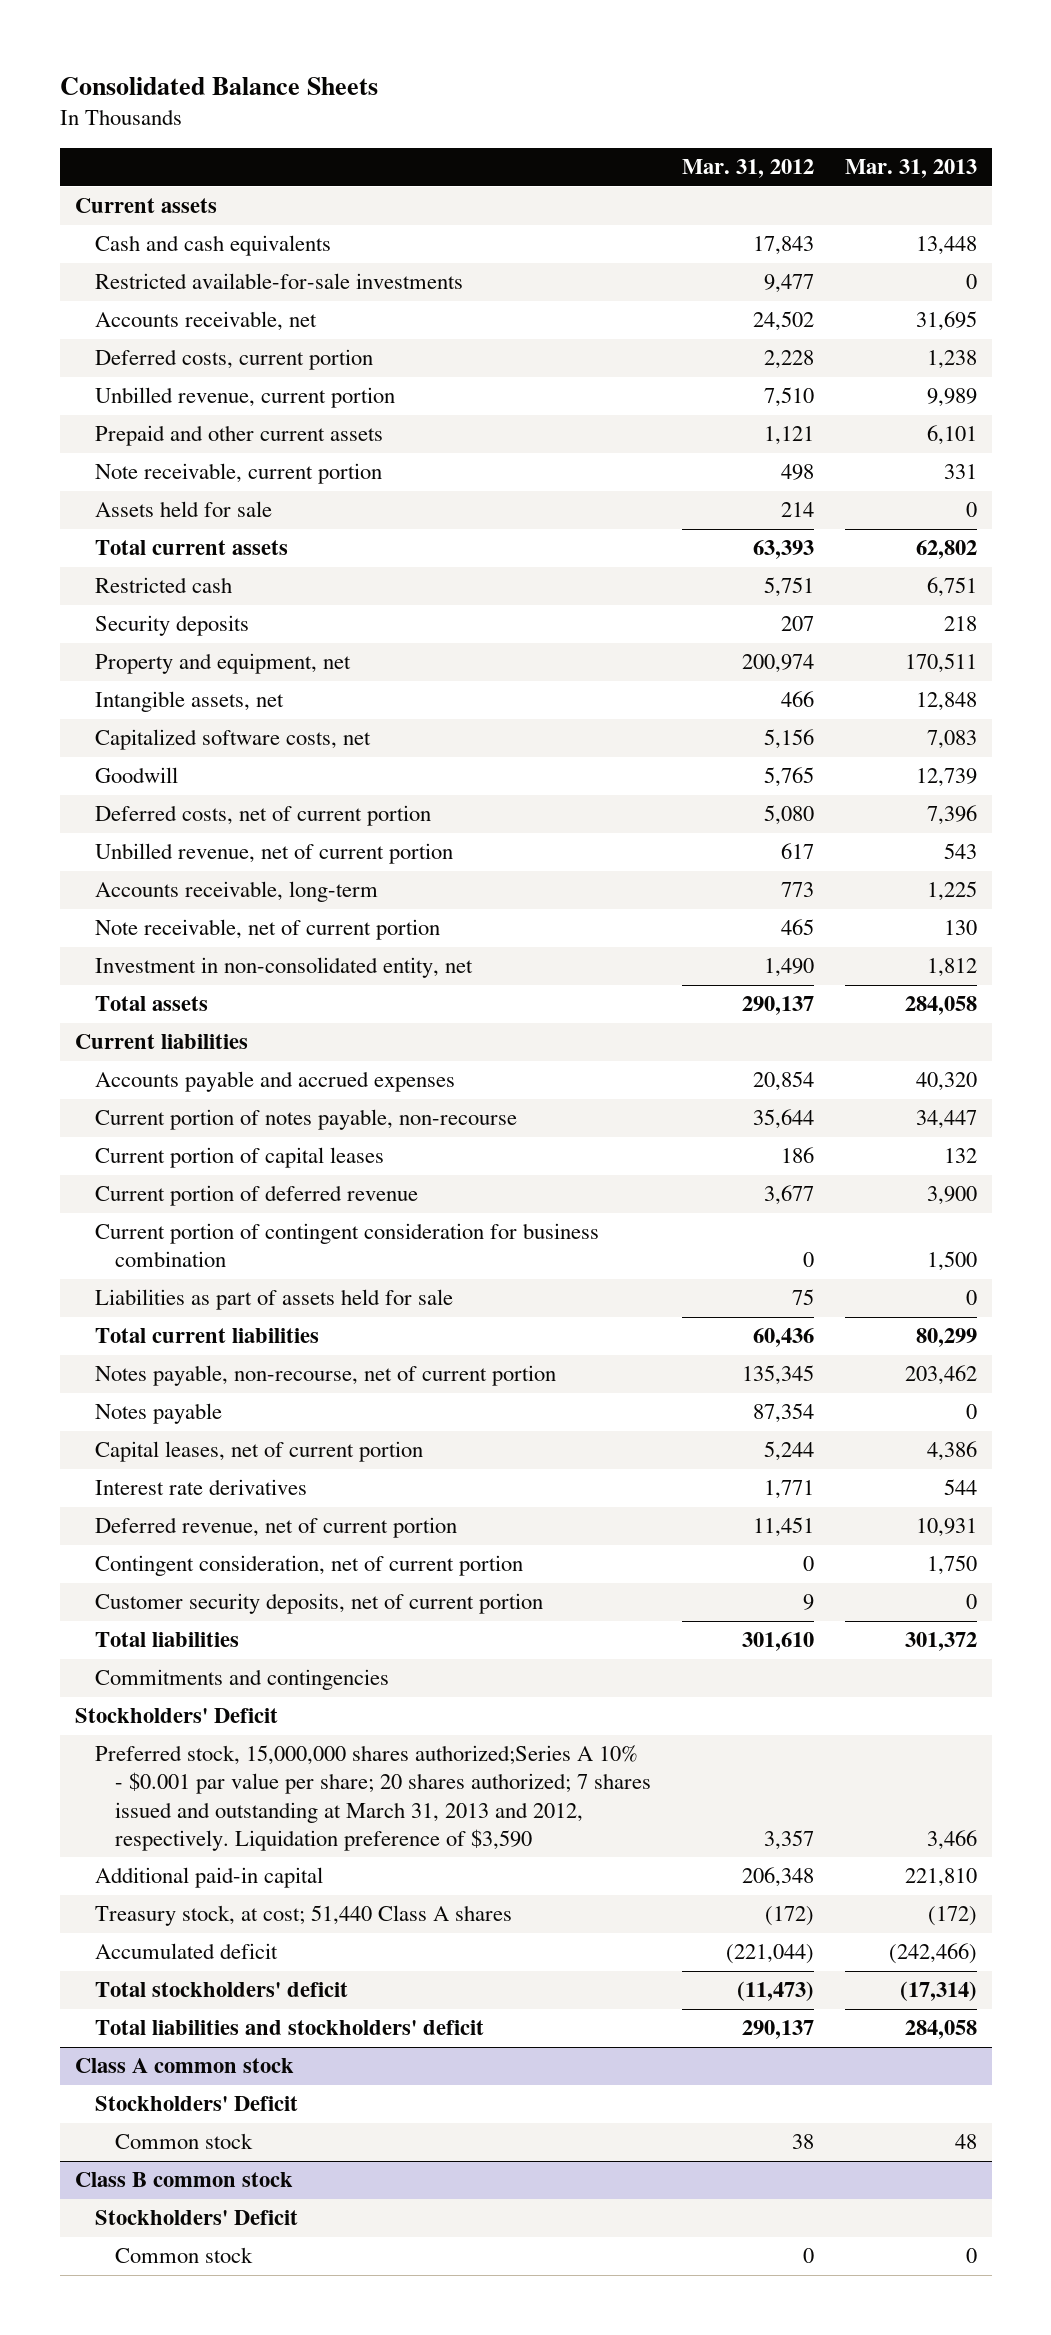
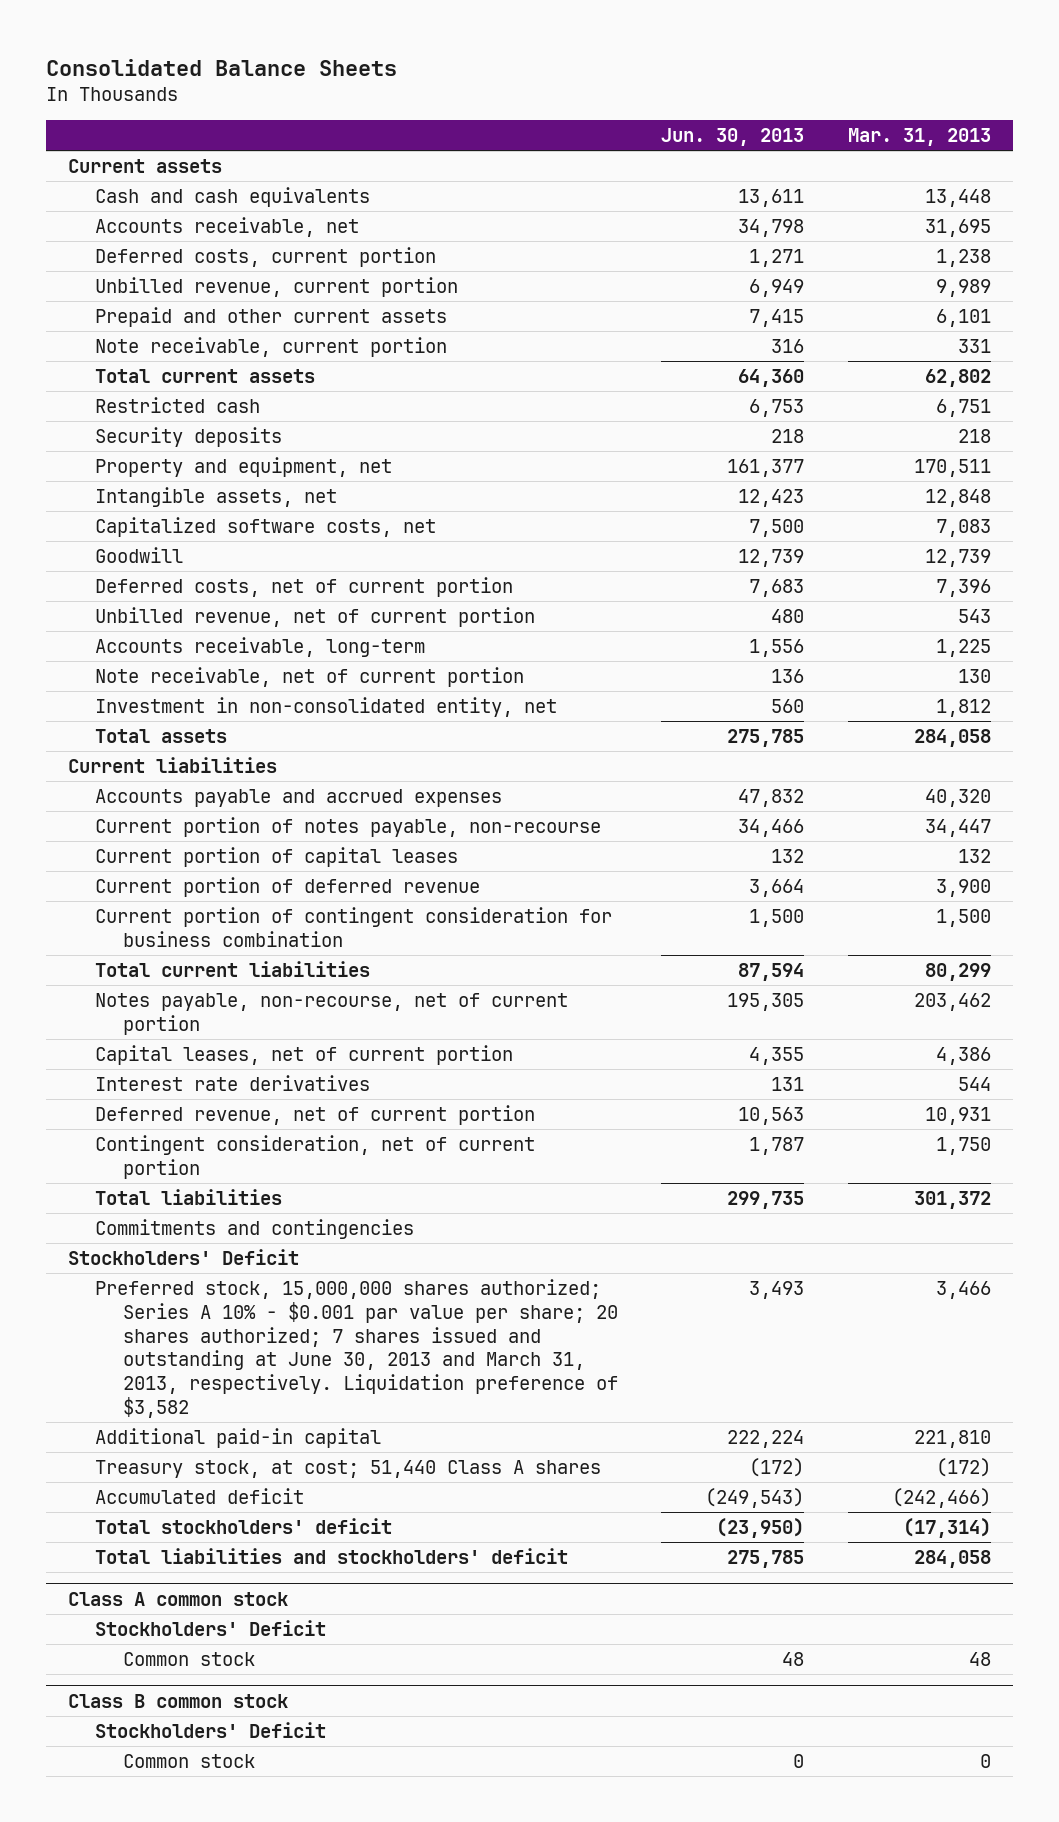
[681,159,814,179] Mar. 31, 2012 -> none
none -> [661,128,805,147] Jun. 30, 2013
[95,273,464,290] Restricted available-for-sale investments -> none
[95,501,273,518] Assets held for sale -> none
[95,1289,454,1311] Liabilities as part of assets held for sale -> none
[95,1403,223,1425] Notes payable -> none
[95,1593,544,1615] Customer security deposits, net of current portion -> none
[95,1745,652,1851] Preferred stock, 15,000,000 shares authorized;Series A 10% - $0.001 par value per share; 20 shares authorized; 7 shares issued and outstanding at March 31, 2013 and 2012, respectively. Liquidation preference of $3,590 -> [95,1279,618,1419] Preferred stock, 15,000,000 shares authorized; Series A 10% - $0.001 par value per share; 20 shares authorized; 7 shares issued and outstanding at June 30, 2013 and March 31, 2013, respectively. Liquidation preference of $3,582

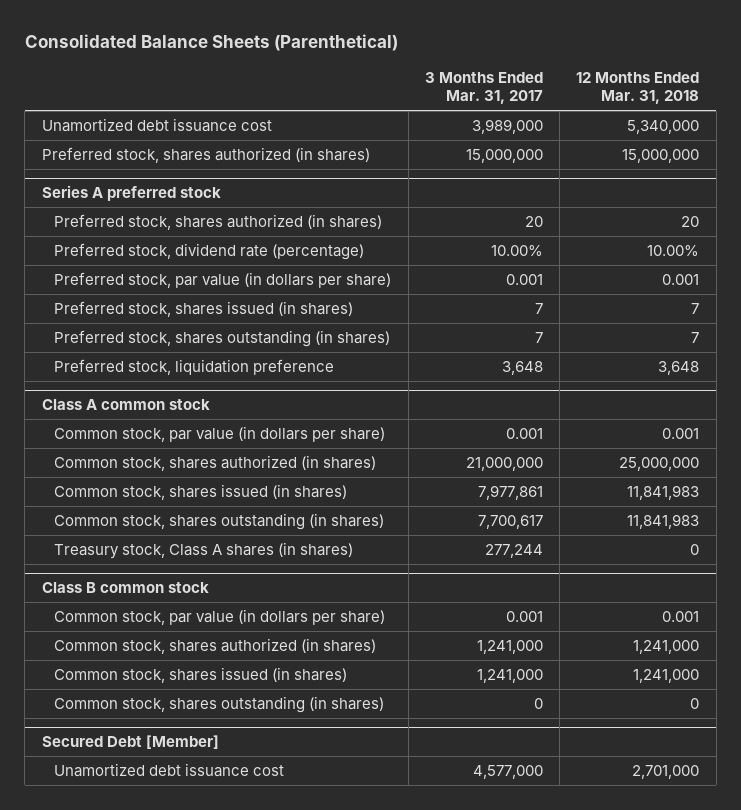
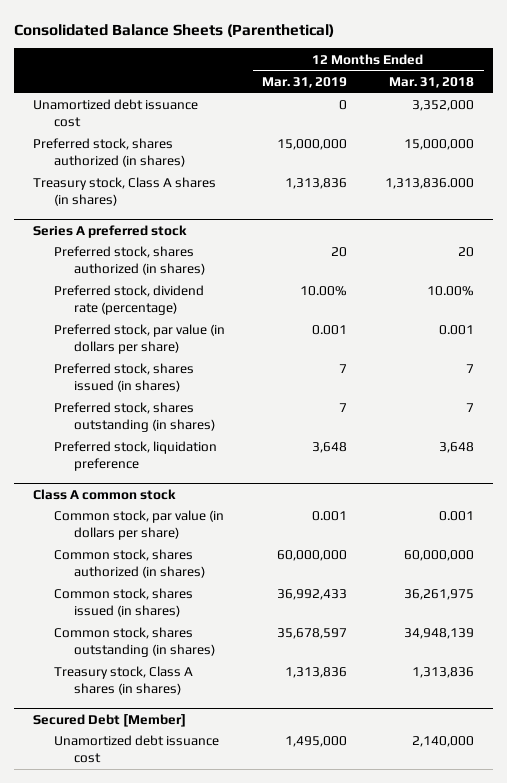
[424,71,543,105] 3 Months Ended Mar. 31, 2017 -> none
none -> [262,76,348,88] Mar. 31, 2019
[627,120,700,135] 5,340,000 -> [412,100,475,112] 3,352,000
none -> [33,177,217,206] Treasury stock, Class A shares (in shares)
[41,582,209,594] Class B common stock -> none
[54,609,386,626] Common stock, par value (in dollars per share) -> none
[54,638,377,655] Common stock, shares authorized (in shares) -> none
[54,667,348,684] Common stock, shares issued (in shares) -> none
[54,696,385,714] Common stock, shares outstanding (in shares) -> none
[619,457,700,472] 25,000,000 -> [404,550,475,562] 60,000,000
[627,485,700,501] 11,841,983 -> [404,589,475,601] 36,261,975
[627,514,700,530] 11,841,983 -> [404,628,475,640] 34,948,139
[690,544,700,556] 0 -> [412,667,475,679] 1,313,836
[632,765,700,780] 2,701,000 -> [412,736,475,748] 2,140,000

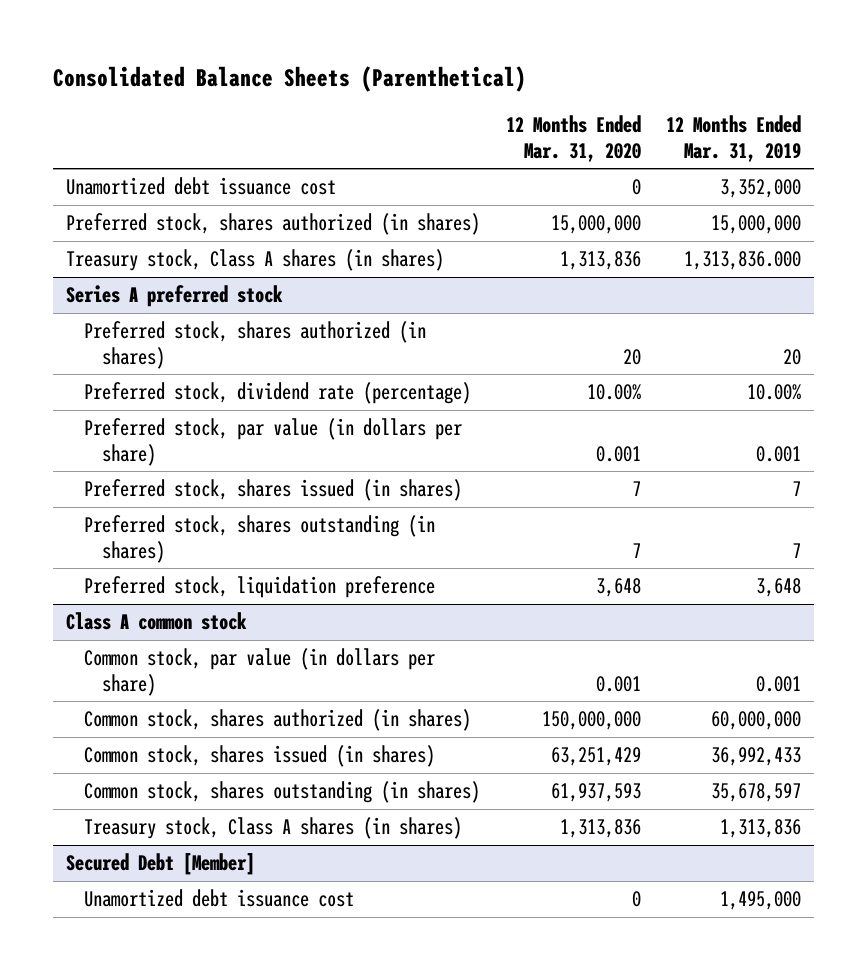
[389,76,475,88] Mar. 31, 2018 -> none
none -> [505,115,641,162] 12 Months Ended Mar. 31, 2020
[339,100,348,111] 0 -> [720,179,802,199] 3,352,000
[285,178,348,190] 1,313,836 -> [684,251,802,271] 1,313,836.000

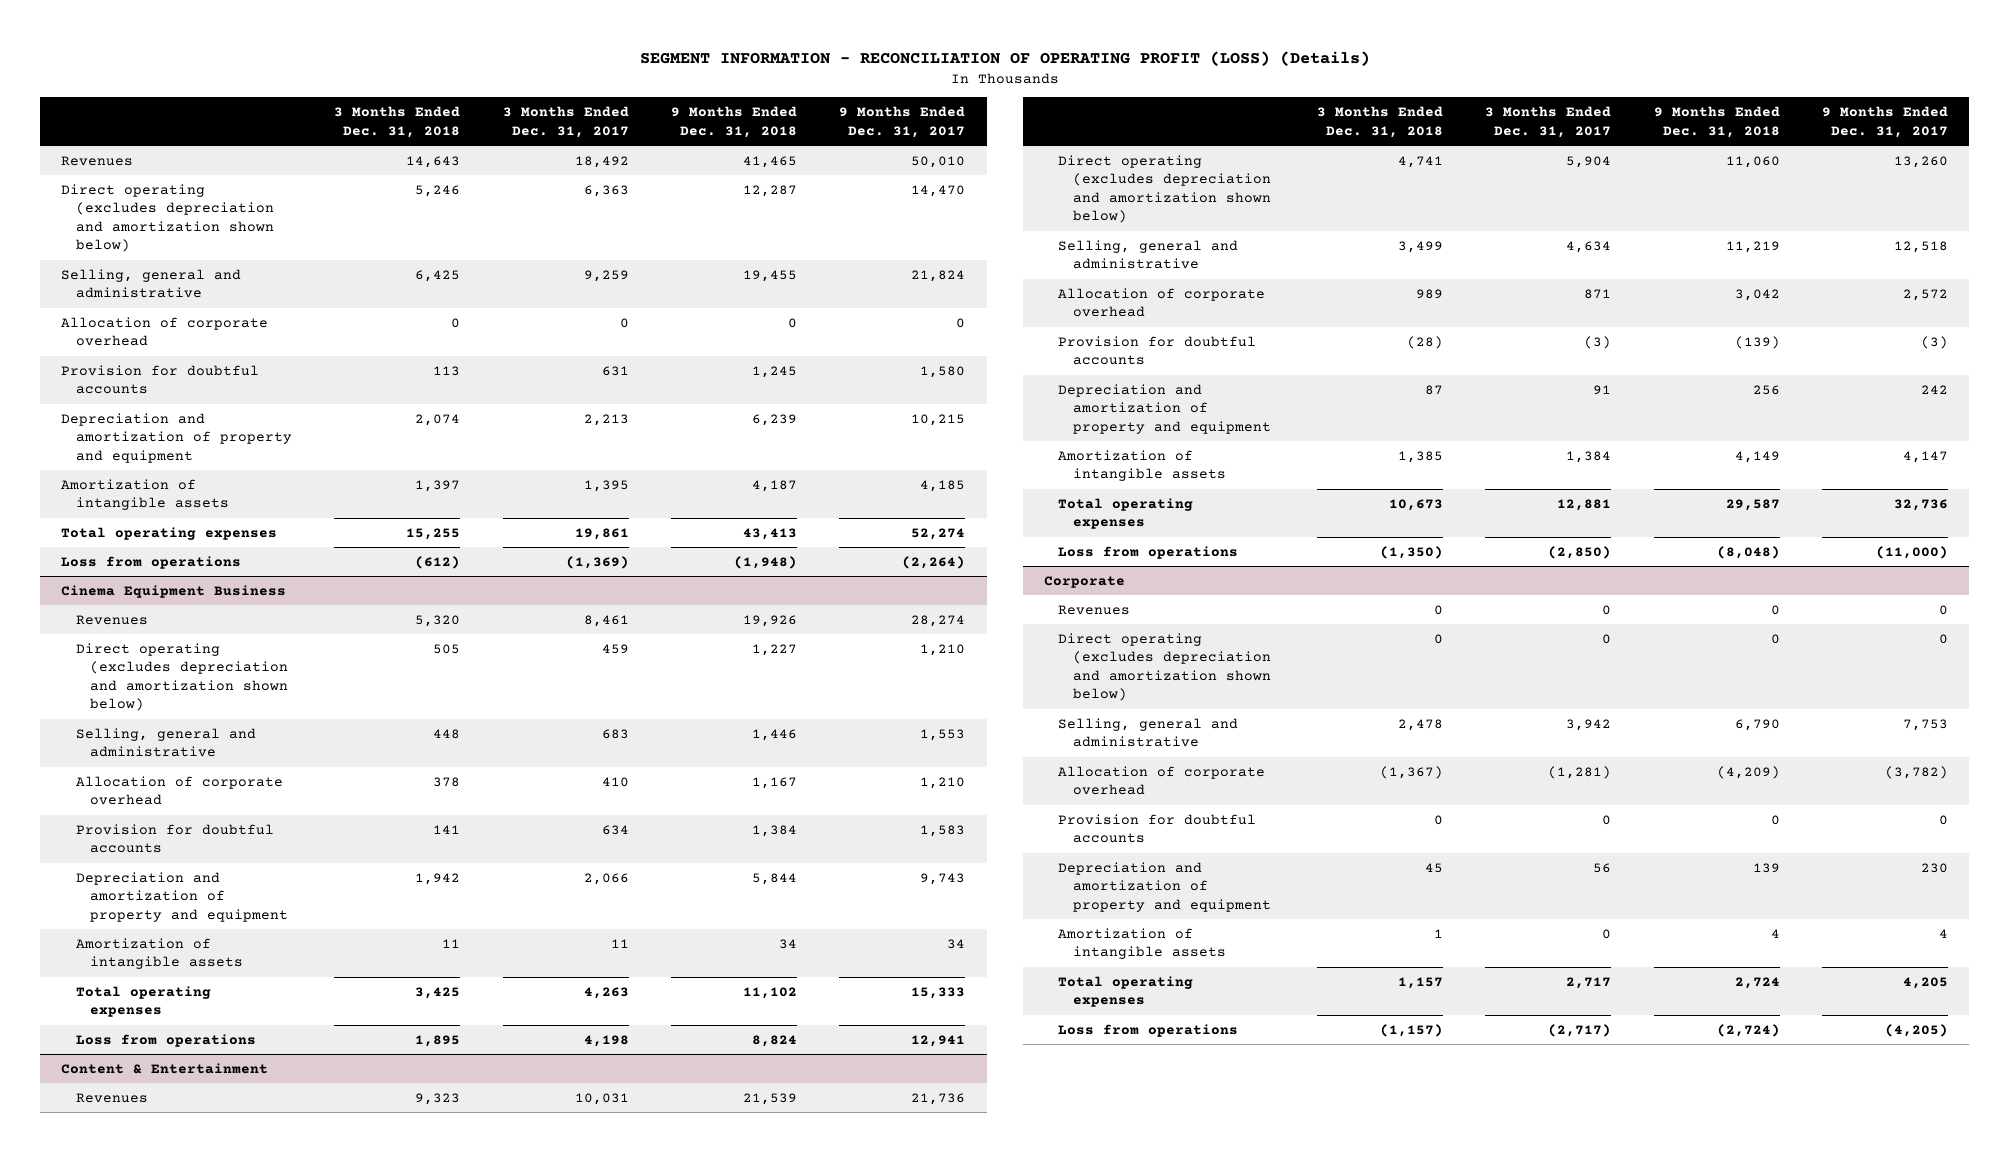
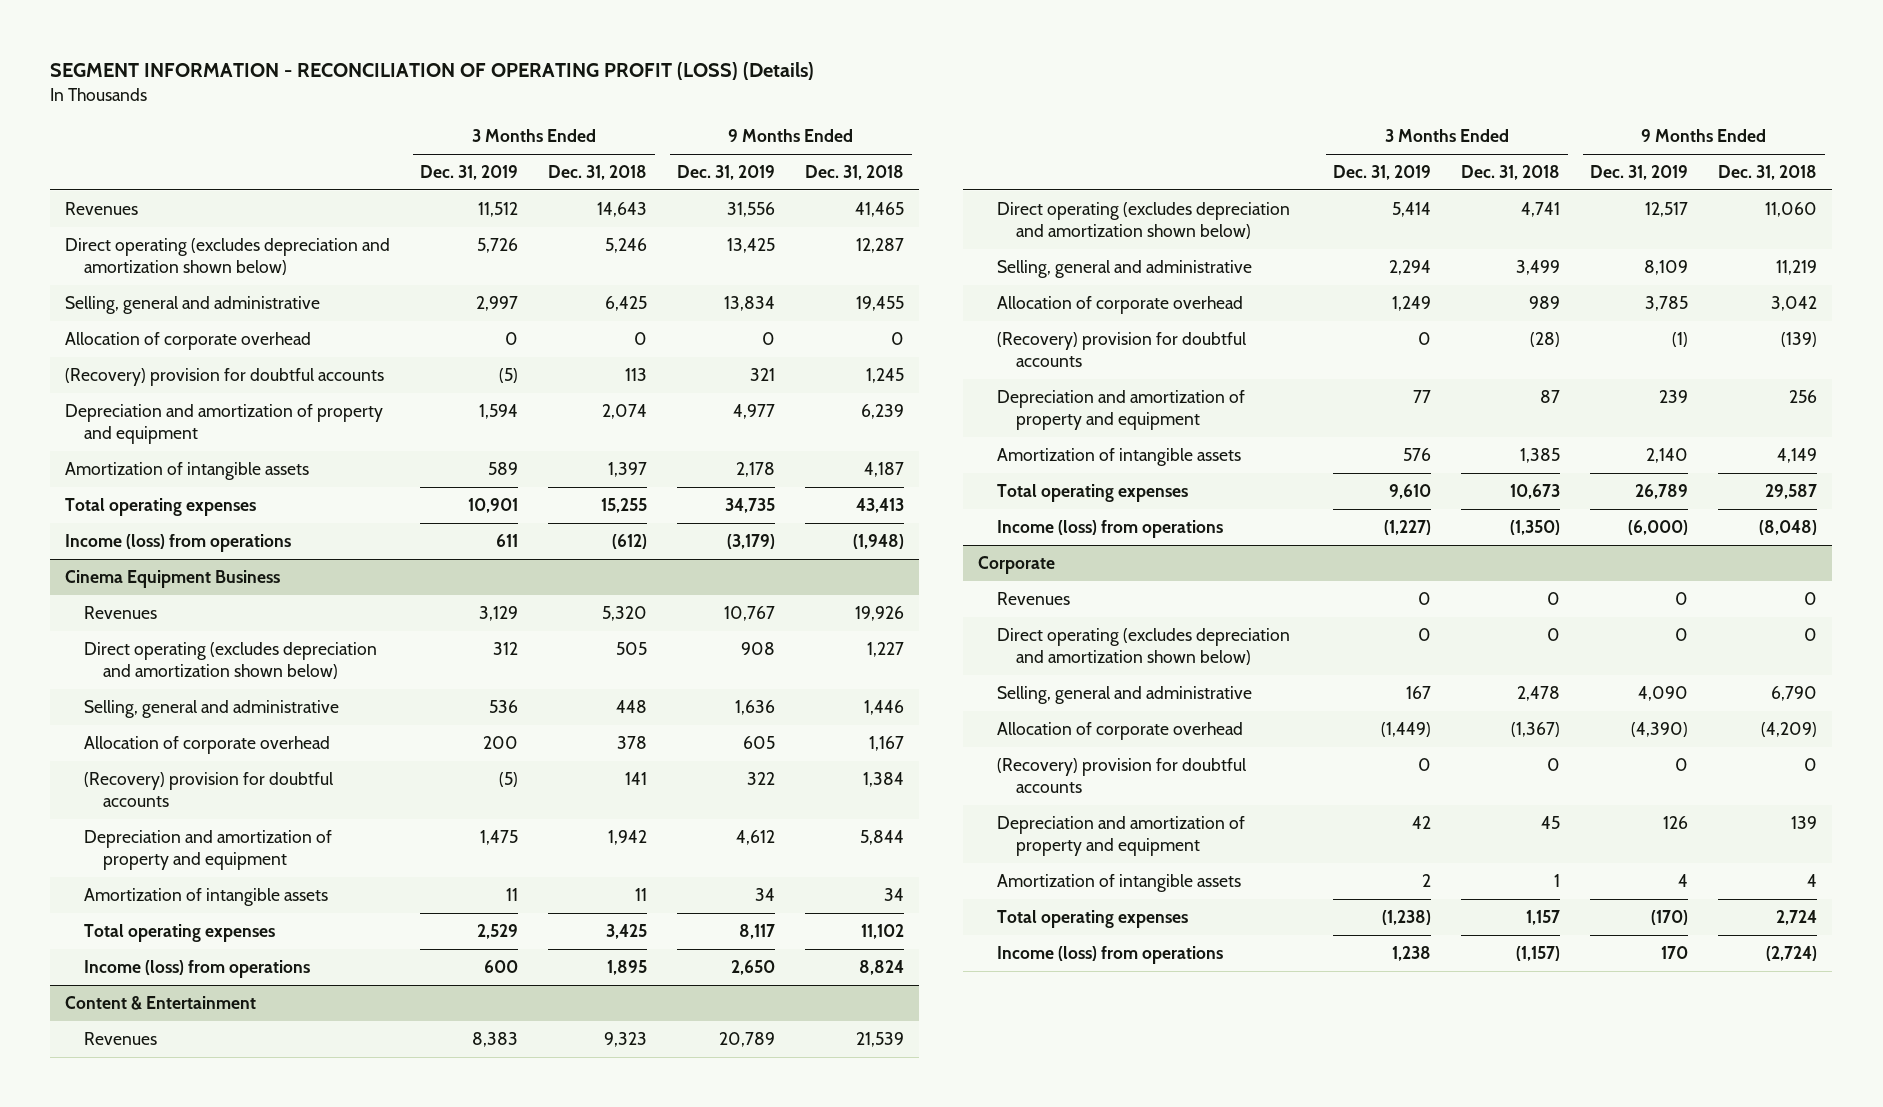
[502,106,629,138] 3 Months Ended Dec. 31, 2017 -> none
[839,106,966,138] 9 Months Ended Dec. 31, 2017 -> none
none -> [420,165,519,181] Dec. 31, 2019
none -> [677,165,776,181] Dec. 31, 2019
[61,364,260,395] Provision for doubtful accounts -> [65,367,385,386] (Recovery) provision for doubtful accounts
[61,555,242,569] Loss from operations -> [65,533,292,552] Income (loss) from operations
[75,823,274,854] Provision for doubtful accounts -> [84,771,334,807] (Recovery) provision for doubtful accounts
[75,1033,256,1047] Loss from operations -> [84,959,311,978] Income (loss) from operations
[1058,335,1257,366] Provision for doubtful accounts -> [997,331,1247,367] (Recovery) provision for doubtful accounts
[1058,545,1239,559] Loss from operations -> [997,519,1224,538] Income (loss) from operations
[1058,813,1257,844] Provision for doubtful accounts -> [997,757,1247,793] (Recovery) provision for doubtful accounts
[1058,1023,1239,1037] Loss from operations -> [997,945,1224,964] Income (loss) from operations

